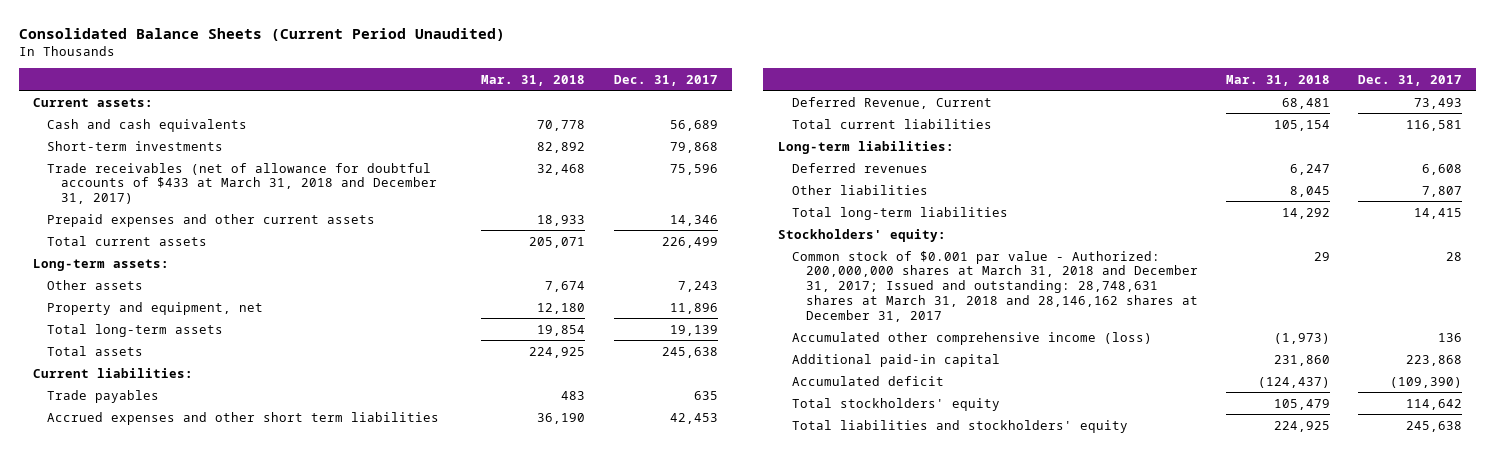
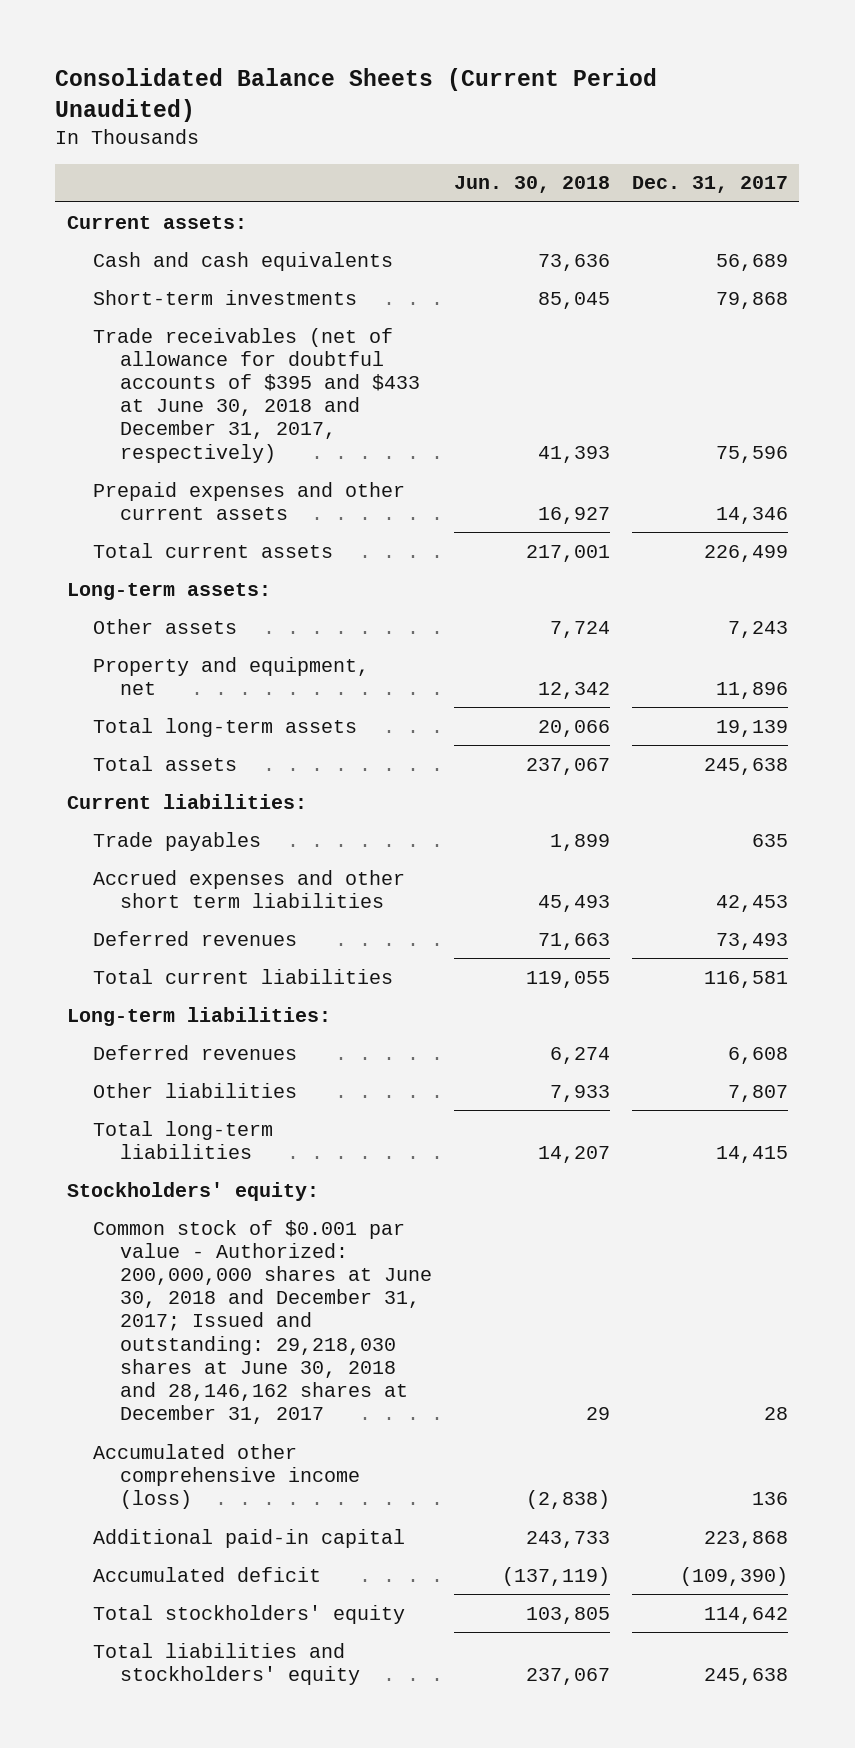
[481,74,586,86] Mar. 31, 2018 -> none
none -> [453,176,610,194] Jun. 30, 2018
[47,162,438,205] Trade receivables (net of allowance for doubtful accounts of $433 at March 31, 2018 and December 31, 2017) -> [93,327,420,463] Trade receivables (net of allowance for doubtful accounts of $395 and $433 at June 30, 2018 and December 31, 2017, respectively)
[791,96,992,109] Deferred Revenue, Current -> [93,930,298,946] Deferred revenues
[791,250,1198,322] Common stock of $0.001 par value - Authorized: 200,000,000 shares at March 31, 2018 and December 31, 2017; Issued and outstanding: 28,748,631 shares at March 31, 2018 and 28,146,162 shares at December 31, 2017 -> [93,1219,432,1425] Common stock of $0.001 par value - Authorized: 200,000,000 shares at June 30, 2018 and December 31, 2017; Issued and outstanding: 29,218,030 shares at June 30, 2018 and 28,146,162 shares at December 31, 2017

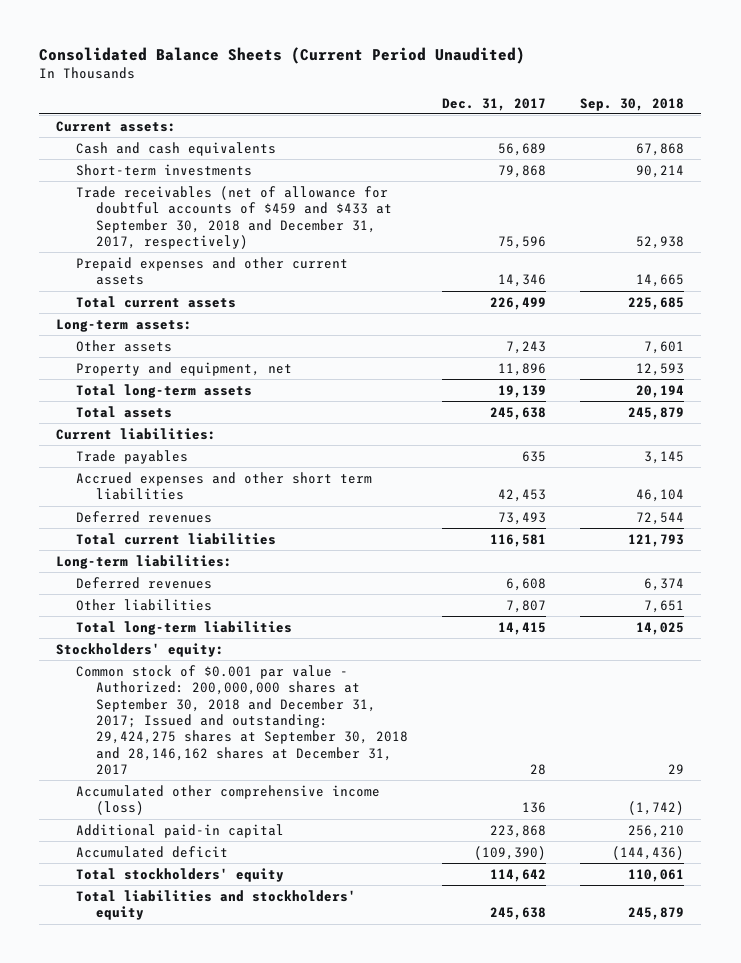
[453,176,610,194] Jun. 30, 2018 -> none
none -> [580,97,685,111] Sep. 30, 2018
[93,327,420,463] Trade receivables (net of allowance for doubtful accounts of $395 and $433 at June 30, 2018 and December 31, 2017, respectively) -> [76,185,392,249] Trade receivables (net of allowance for doubtful accounts of $459 and $433 at September 30, 2018 and December 31, 2017, respectively)
[93,1219,432,1425] Common stock of $0.001 par value - Authorized: 200,000,000 shares at June 30, 2018 and December 31, 2017; Issued and outstanding: 29,218,030 shares at June 30, 2018 and 28,146,162 shares at December 31, 2017 -> [76,664,408,776] Common stock of $0.001 par value - Authorized: 200,000,000 shares at September 30, 2018 and December 31, 2017; Issued and outstanding: 29,424,275 shares at September 30, 2018 and 28,146,162 shares at December 31, 2017

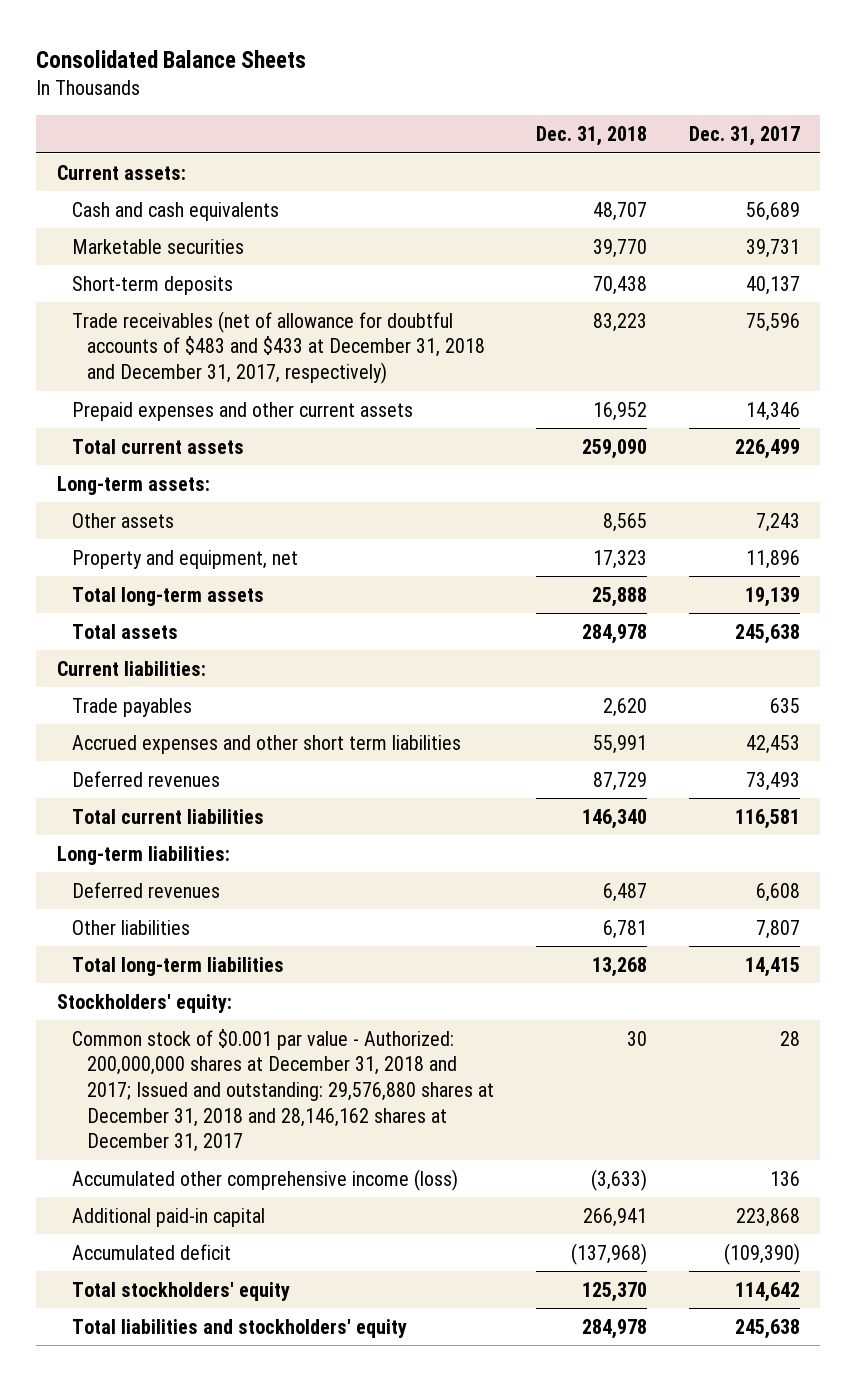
[39,47,526,65] Consolidated Balance Sheets (Current Period Unaudited) -> [36,49,307,68] Consolidated Balance Sheets
[580,97,685,111] Sep. 30, 2018 -> none
none -> [535,126,647,147] Dec. 31, 2018
none -> [72,238,245,254] Marketable securities
[76,163,253,176] Short-term investments -> [72,275,234,295] Short-term deposits
[498,164,547,178] 79,868 -> [745,275,800,295] 40,137
[76,185,392,249] Trade receivables (net of allowance for doubtful accounts of $459 and $433 at September 30, 2018 and December 31, 2017, respectively) -> [72,310,486,385] Trade receivables (net of allowance for doubtful accounts of $483 and $433 at December 31, 2018 and December 31, 2017, respectively)
[76,664,408,776] Common stock of $0.001 par value - Authorized: 200,000,000 shares at September 30, 2018 and December 31, 2017; Issued and outstanding: 29,424,275 shares at September 30, 2018 and 28,146,162 shares at December 31, 2017 -> [72,1028,495,1153] Common stock of $0.001 par value - Authorized: 200,000,000 shares at December 31, 2018 and 2017; Issued and outstanding: 29,576,880 shares at December 31, 2018 and 28,146,162 shares at December 31, 2017

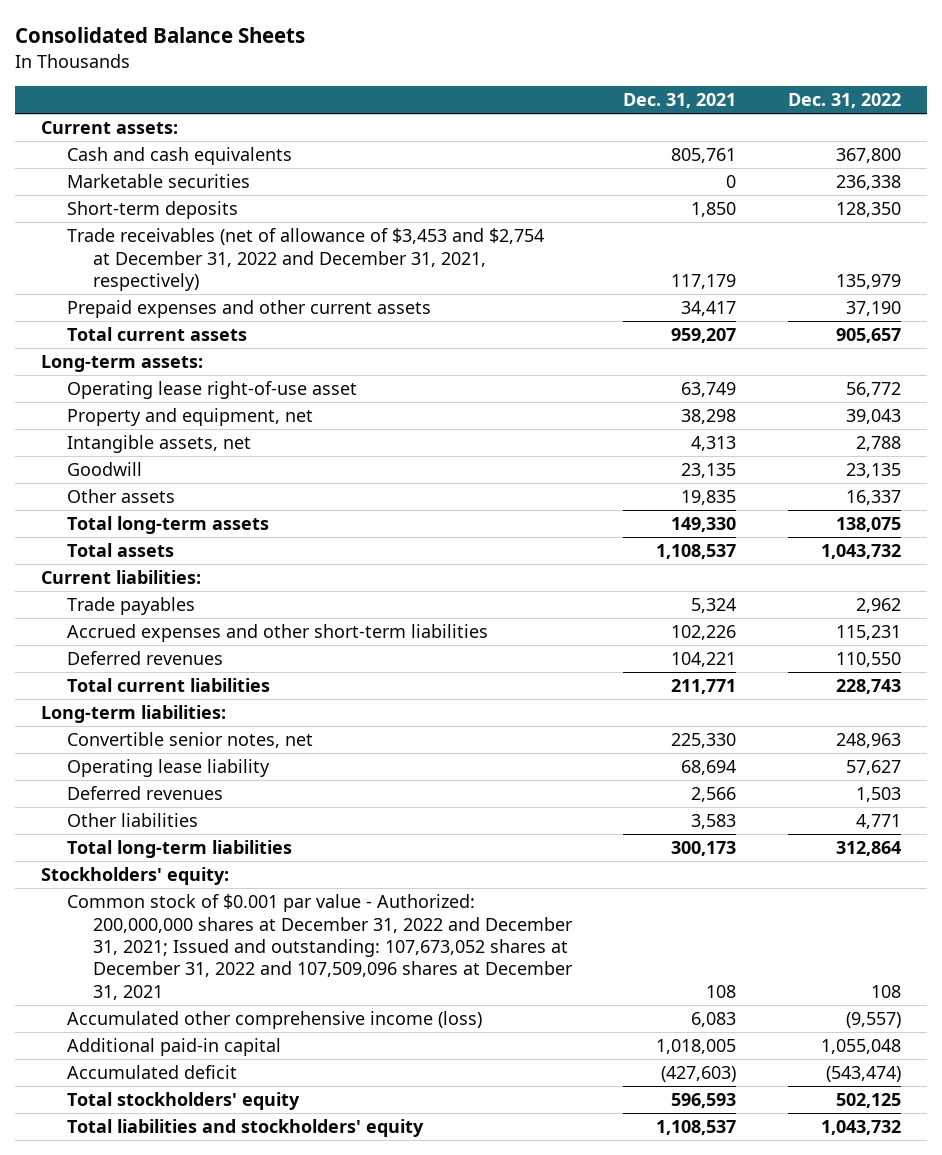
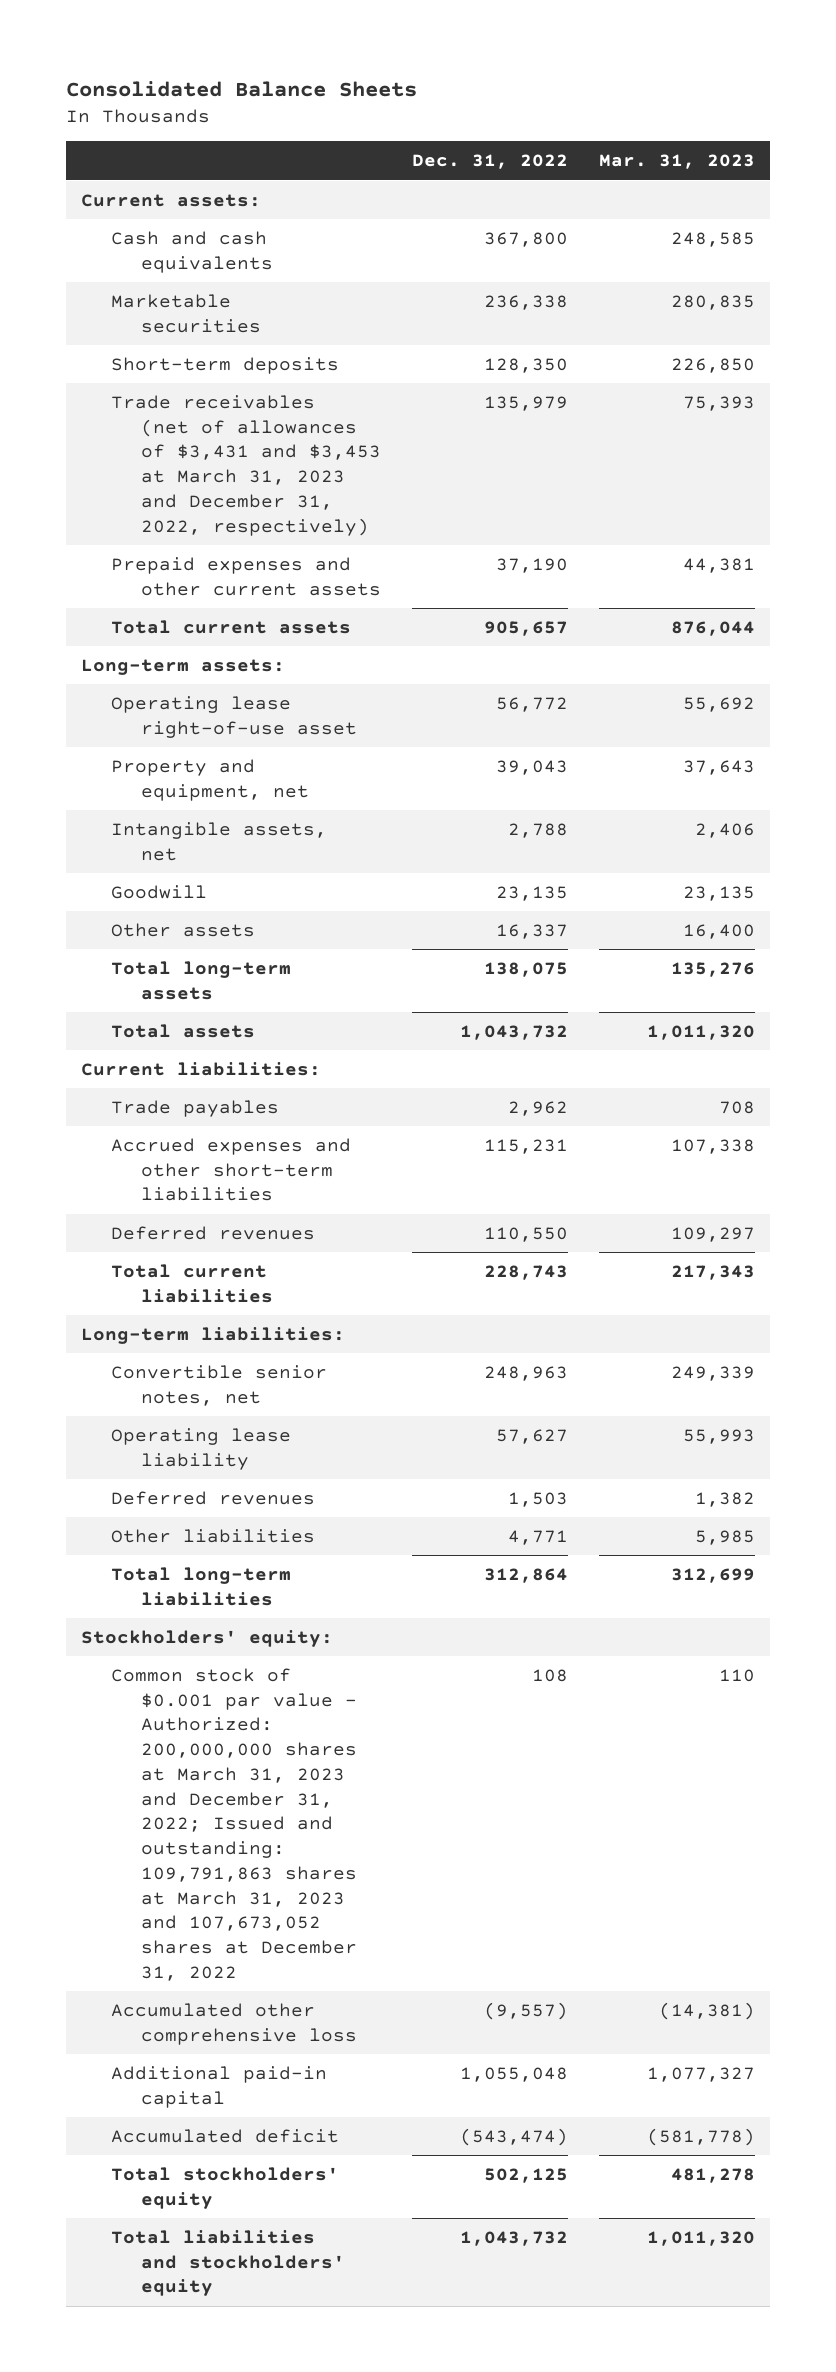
[623,92,737,108] Dec. 31, 2021 -> none
none -> [598,154,755,170] Mar. 31, 2023
[67,228,545,292] Trade receivables (net of allowance of $3,453 and $2,754 at December 31, 2022 and December 31, 2021, respectively) -> [110,394,381,536] Trade receivables (net of allowances of $3,431 and $3,453 at March 31, 2023 and December 31, 2022, respectively)
[67,894,573,1000] Common stock of $0.001 par value - Authorized: 200,000,000 shares at December 31, 2022 and December 31, 2021; Issued and outstanding: 107,673,052 shares at December 31, 2022 and 107,509,096 shares at December 31, 2021 -> [110,1667,357,1981] Common stock of $0.001 par value - Authorized: 200,000,000 shares at March 31, 2023 and December 31, 2022; Issued and outstanding: 109,791,863 shares at March 31, 2023 and 107,673,052 shares at December 31, 2022
[67,1011,483,1030] Accumulated other comprehensive income (loss) -> [110,2002,357,2045] Accumulated other comprehensive loss

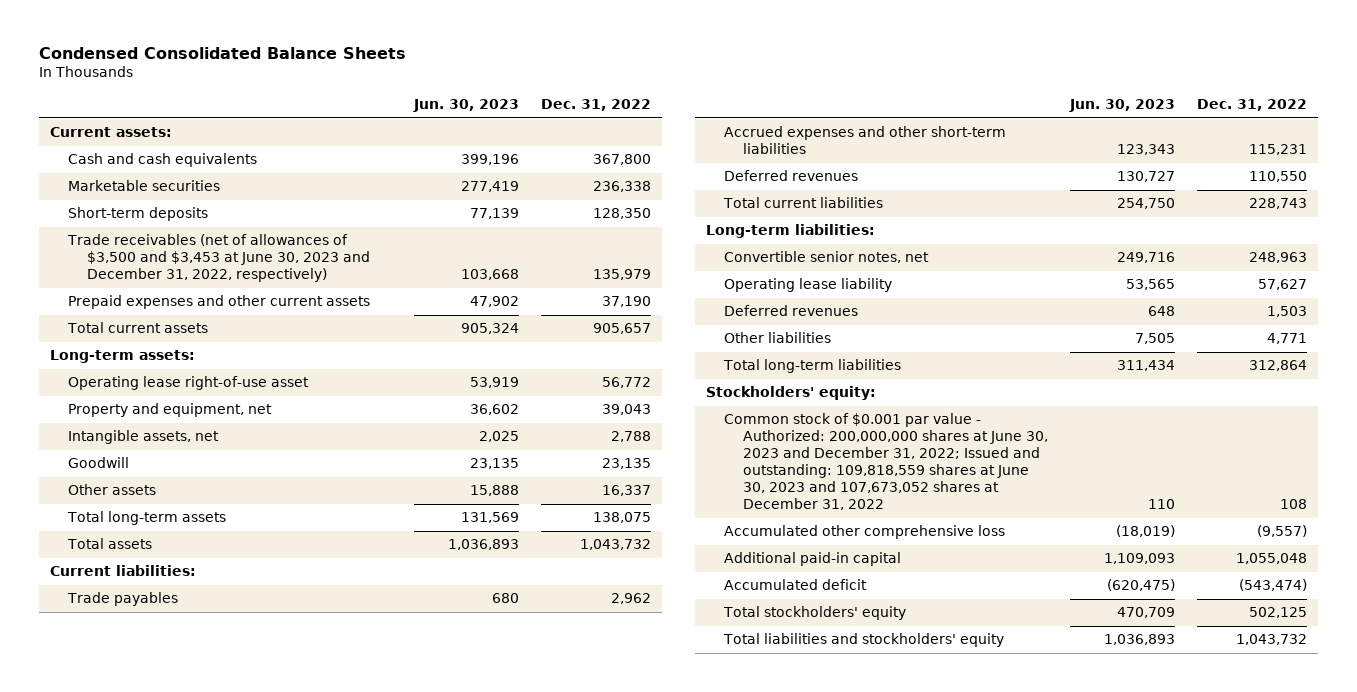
[65,80,417,97] Consolidated Balance Sheets -> [38,47,406,60] Condensed Consolidated Balance Sheets
[598,154,755,170] Mar. 31, 2023 -> none
none -> [412,98,519,112] Jun. 30, 2023
[110,394,381,536] Trade receivables (net of allowances of $3,431 and $3,453 at March 31, 2023 and December 31, 2022, respectively) -> [67,234,370,283] Trade receivables (net of allowances of $3,500 and $3,453 at June 30, 2023 and December 31, 2022, respectively)
[110,1667,357,1981] Common stock of $0.001 par value - Authorized: 200,000,000 shares at March 31, 2023 and December 31, 2022; Issued and outstanding: 109,791,863 shares at March 31, 2023 and 107,673,052 shares at December 31, 2022 -> [724,413,1048,511] Common stock of $0.001 par value - Authorized: 200,000,000 shares at June 30, 2023 and December 31, 2022; Issued and outstanding: 109,818,559 shares at June 30, 2023 and 107,673,052 shares at December 31, 2022

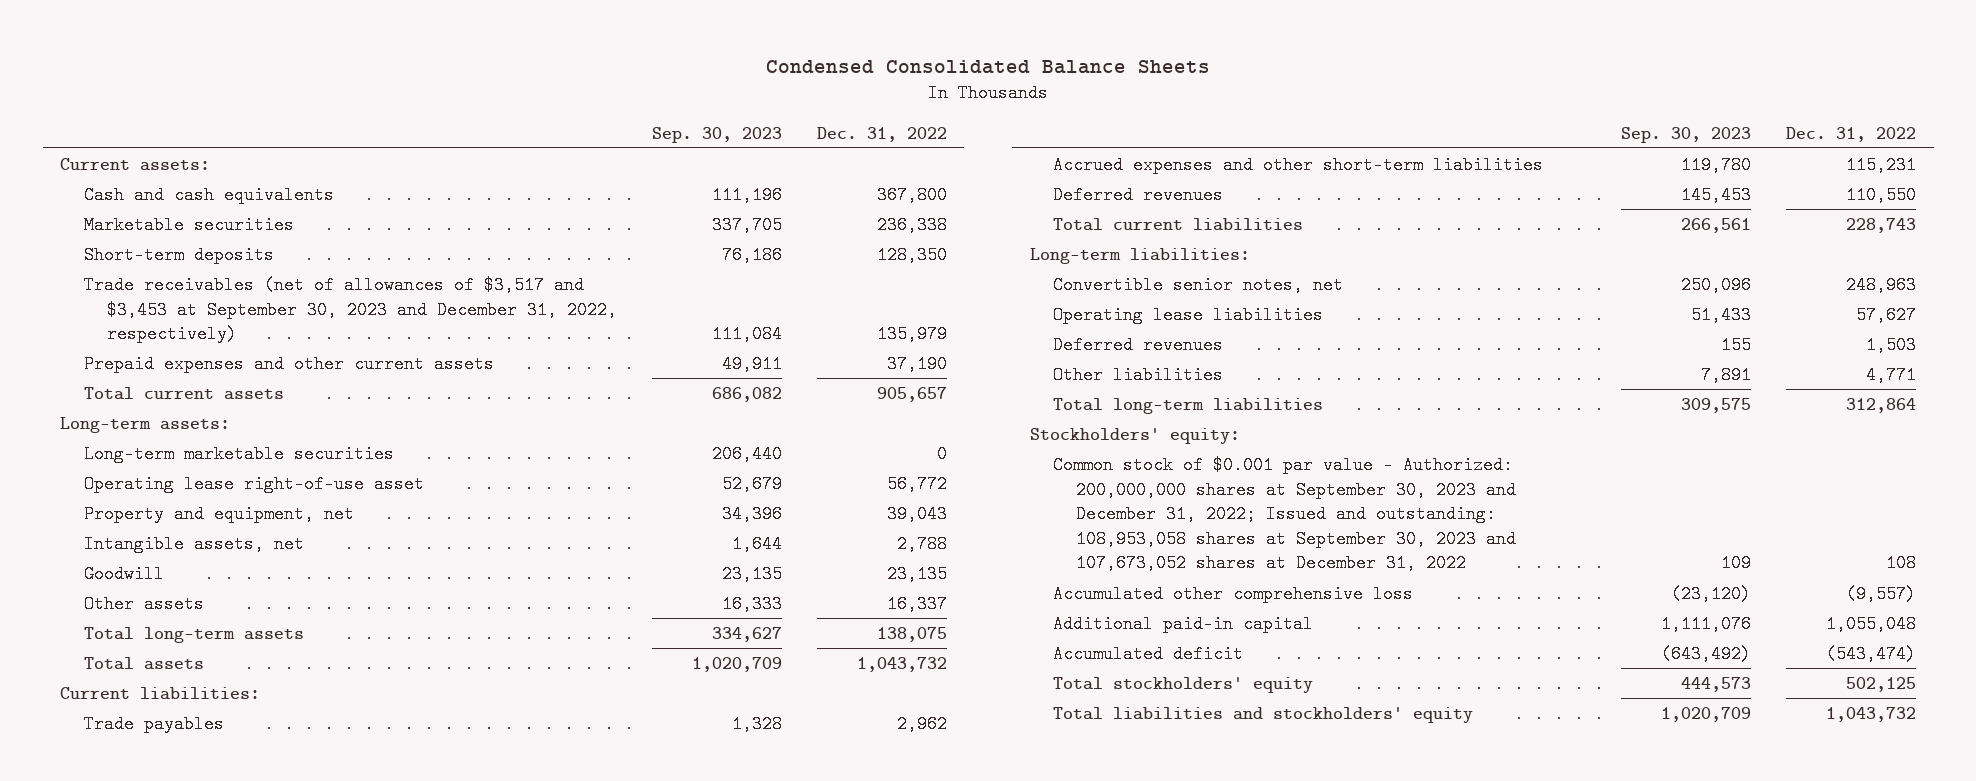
[412,98,519,112] Jun. 30, 2023 -> none
none -> [651,126,782,143] Sep. 30, 2023
[67,234,370,283] Trade receivables (net of allowances of $3,500 and $3,453 at June 30, 2023 and December 31, 2022, respectively) -> [83,276,617,344] Trade receivables (net of allowances of $3,517 and $3,453 at September 30, 2023 and December 31, 2022, respectively)
none -> [83,445,394,464] Long-term marketable securities
[724,278,893,293] Operating lease liability -> [1052,306,1323,325] Operating lease liabilities
[724,413,1048,511] Common stock of $0.001 par value - Authorized: 200,000,000 shares at June 30, 2023 and December 31, 2022; Issued and outstanding: 109,818,559 shares at June 30, 2023 and 107,673,052 shares at December 31, 2022 -> [1052,456,1517,573] Common stock of $0.001 par value - Authorized: 200,000,000 shares at September 30, 2023 and December 31, 2022; Issued and outstanding: 108,953,058 shares at September 30, 2023 and 107,673,052 shares at December 31, 2022

